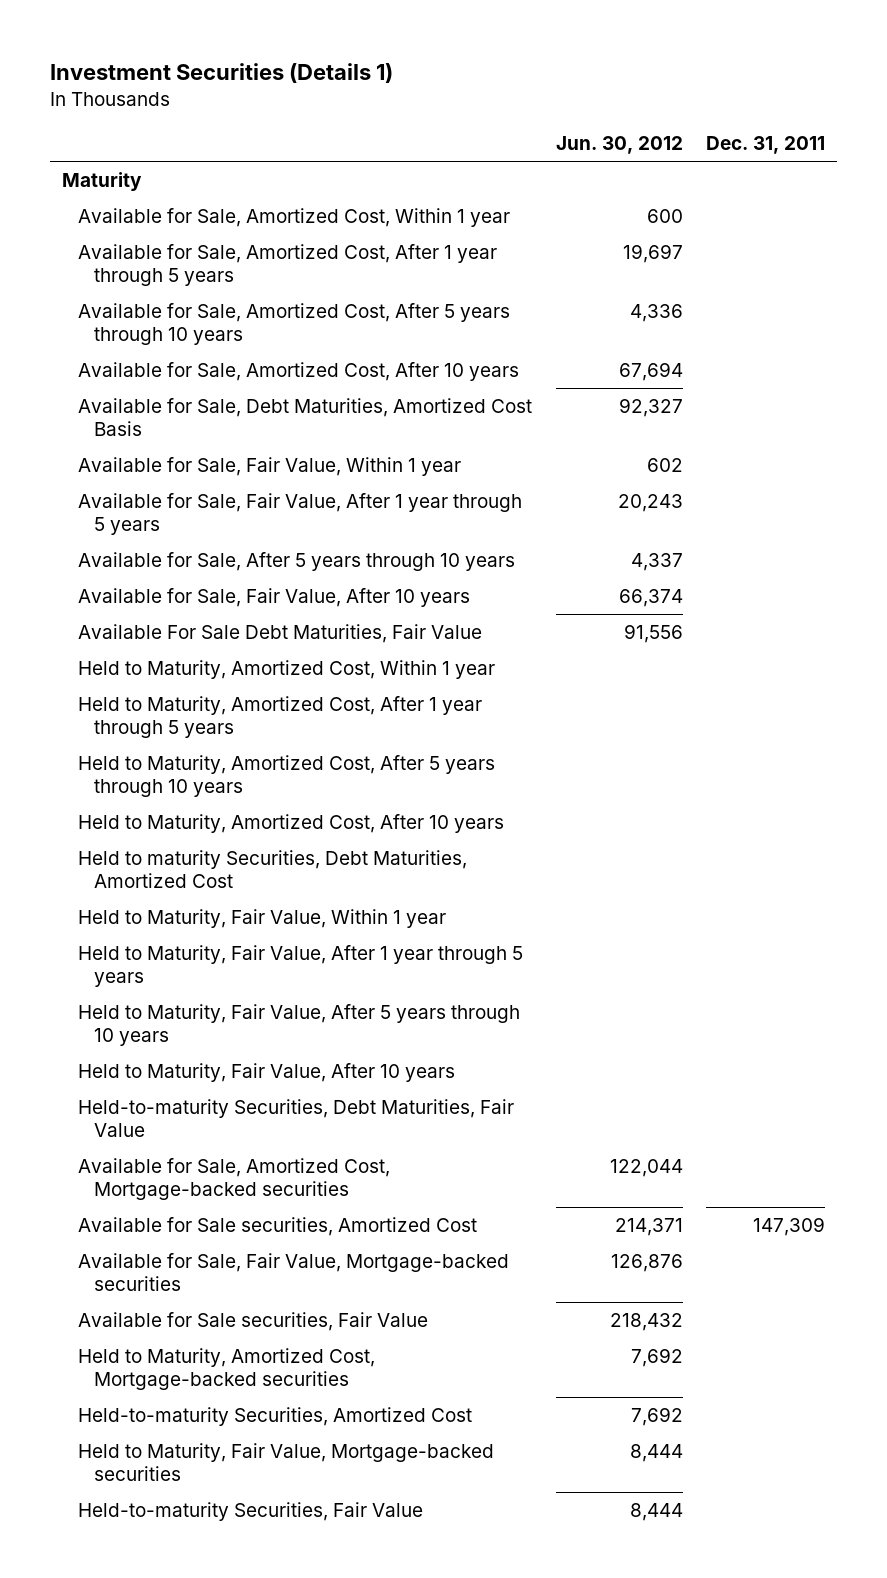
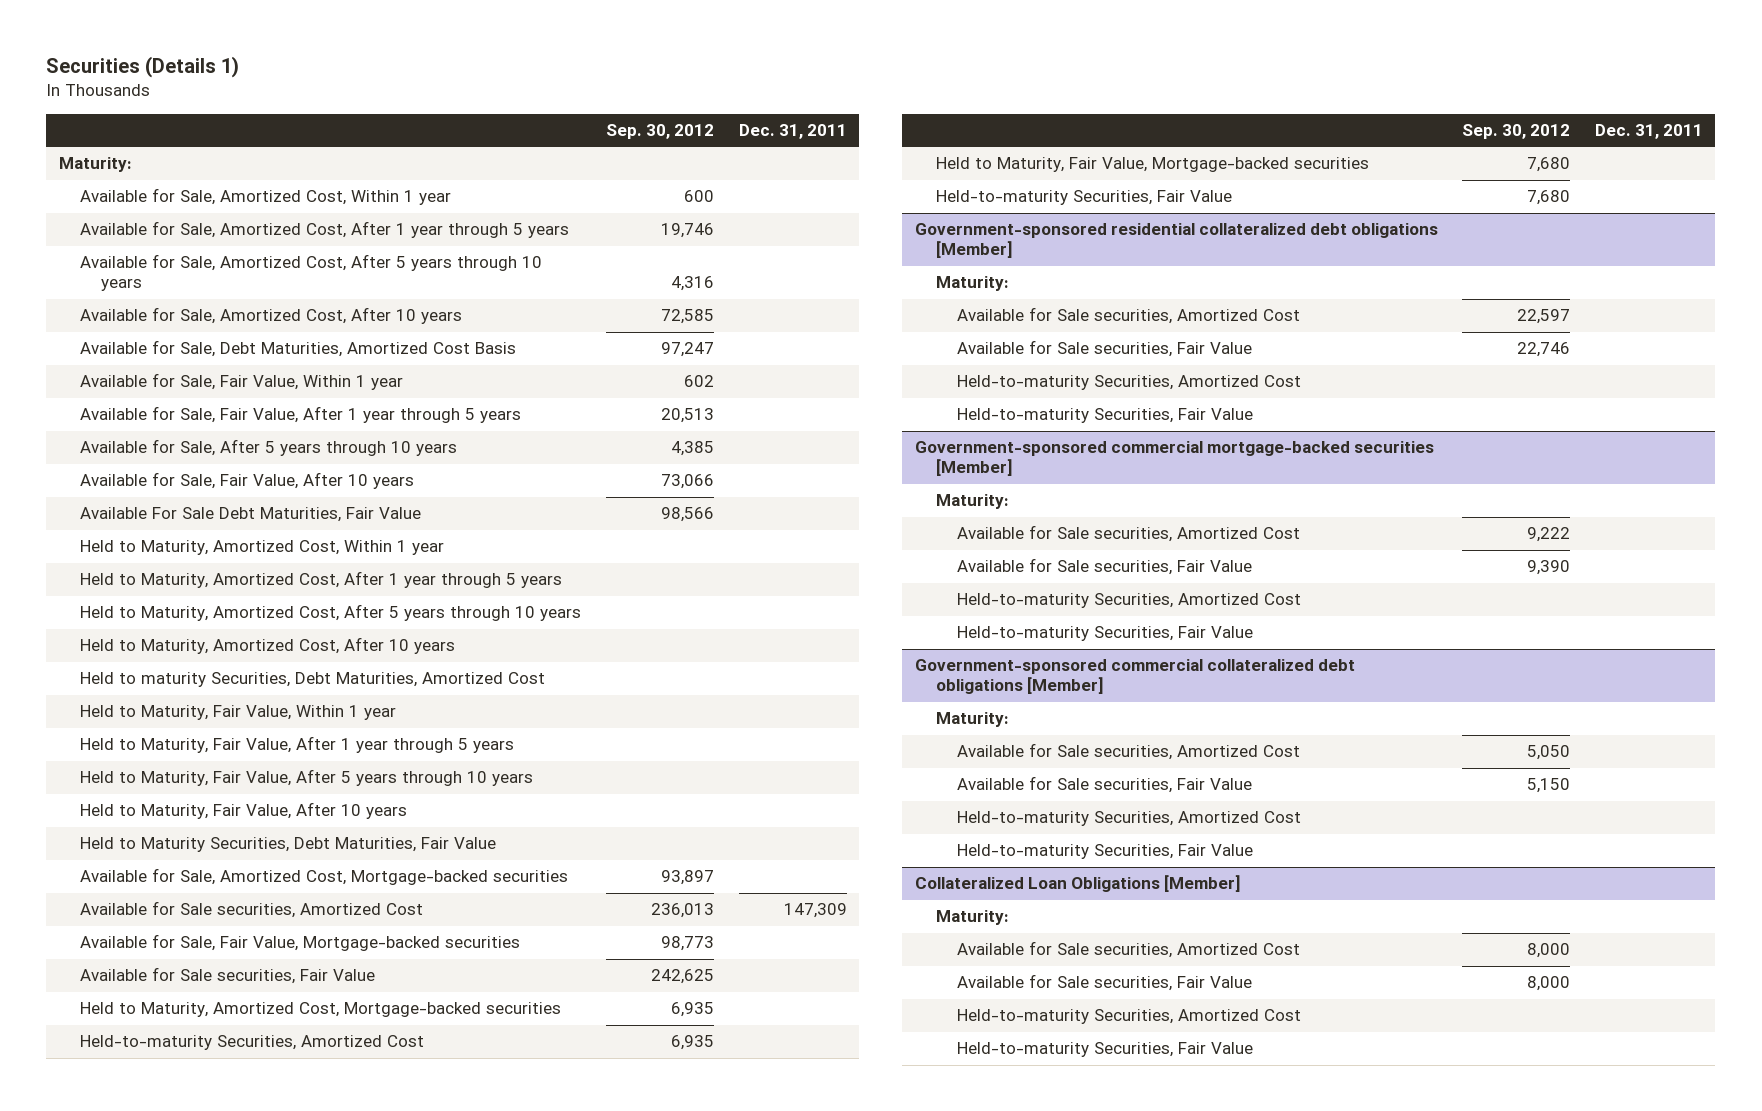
[50,62,394,83] Investment Securities (Details 1) -> [46,56,240,79] Securities (Details 1)
[555,135,683,154] Jun. 30, 2012 -> none
none -> [606,124,715,140] Sep. 30, 2012
[62,172,143,192] Maturity -> [58,157,132,173] Maturity:
[78,1099,515,1137] Held-to-maturity Securities, Debt Maturities, Fair Value -> [79,837,496,853] Held to Maturity Securities, Debt Maturities, Fair Value
none -> [914,223,1438,259] Government-sponsored residential collateralized debt obligations [Member]
none -> [935,276,1009,292] Maturity:
none -> [957,307,1301,325] Available for Sale securities, Amortized Cost
none -> [957,340,1253,358] Available for Sale securities, Fair Value
none -> [957,375,1302,391] Held-to-maturity Securities, Amortized Cost
none -> [957,408,1254,424] Held-to-maturity Securities, Fair Value
none -> [914,441,1434,477] Government-sponsored commercial mortgage-backed securities [Member]
none -> [935,494,1009,510] Maturity:
none -> [957,525,1301,543] Available for Sale securities, Amortized Cost
none -> [957,558,1253,576] Available for Sale securities, Fair Value
none -> [957,593,1302,609] Held-to-maturity Securities, Amortized Cost
none -> [957,626,1254,642] Held-to-maturity Securities, Fair Value
none -> [914,659,1355,695] Government-sponsored commercial collateralized debt obligations [Member]
none -> [935,712,1009,728] Maturity:
none -> [957,743,1301,761] Available for Sale securities, Amortized Cost
none -> [957,776,1253,794] Available for Sale securities, Fair Value
none -> [957,811,1302,827] Held-to-maturity Securities, Amortized Cost
none -> [957,844,1254,860] Held-to-maturity Securities, Fair Value
none -> [914,875,1241,893] Collateralized Loan Obligations [Member]
none -> [935,910,1009,926] Maturity:
none -> [957,941,1301,959] Available for Sale securities, Amortized Cost
none -> [957,974,1253,992] Available for Sale securities, Fair Value
none -> [957,1009,1302,1025] Held-to-maturity Securities, Amortized Cost
none -> [957,1042,1254,1058] Held-to-maturity Securities, Fair Value

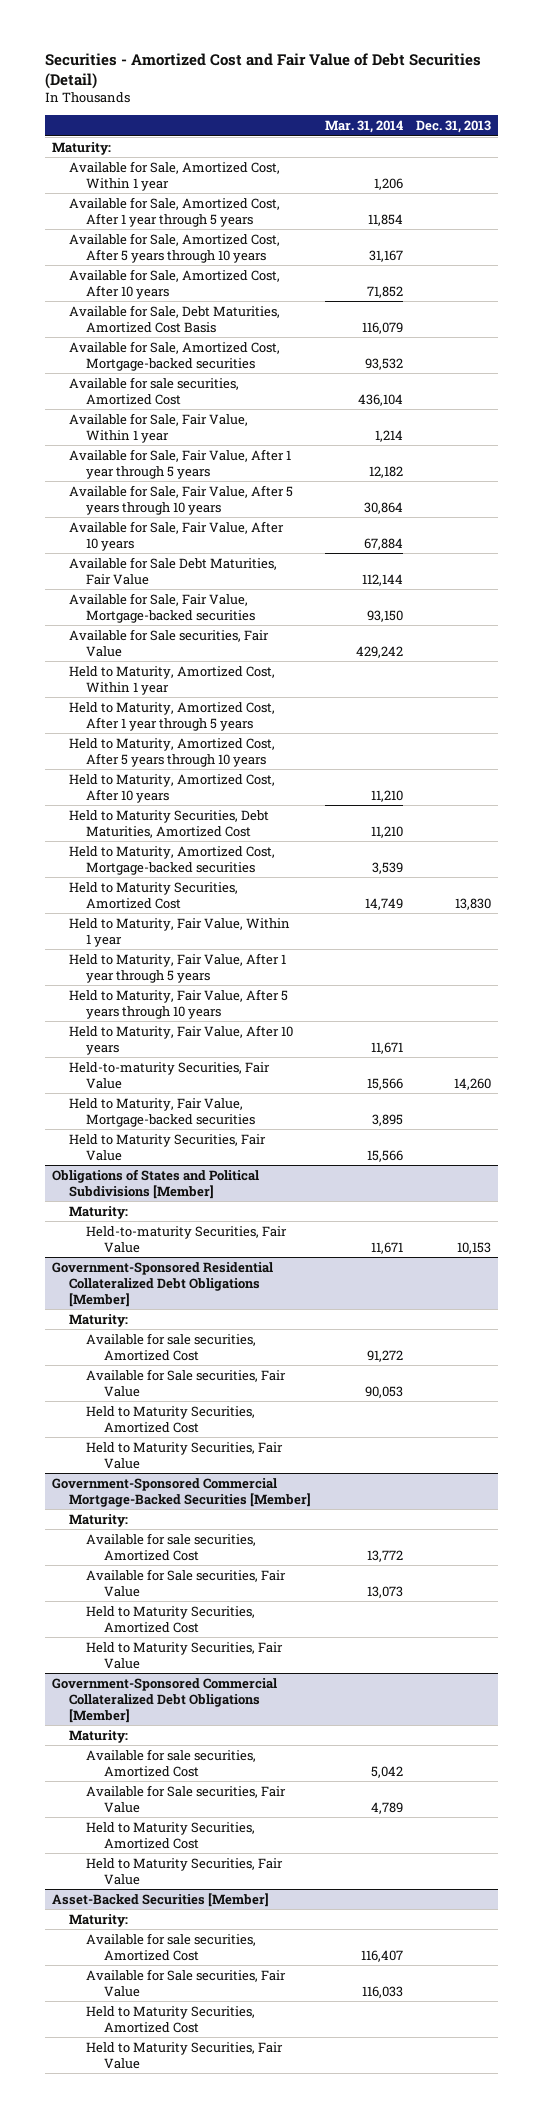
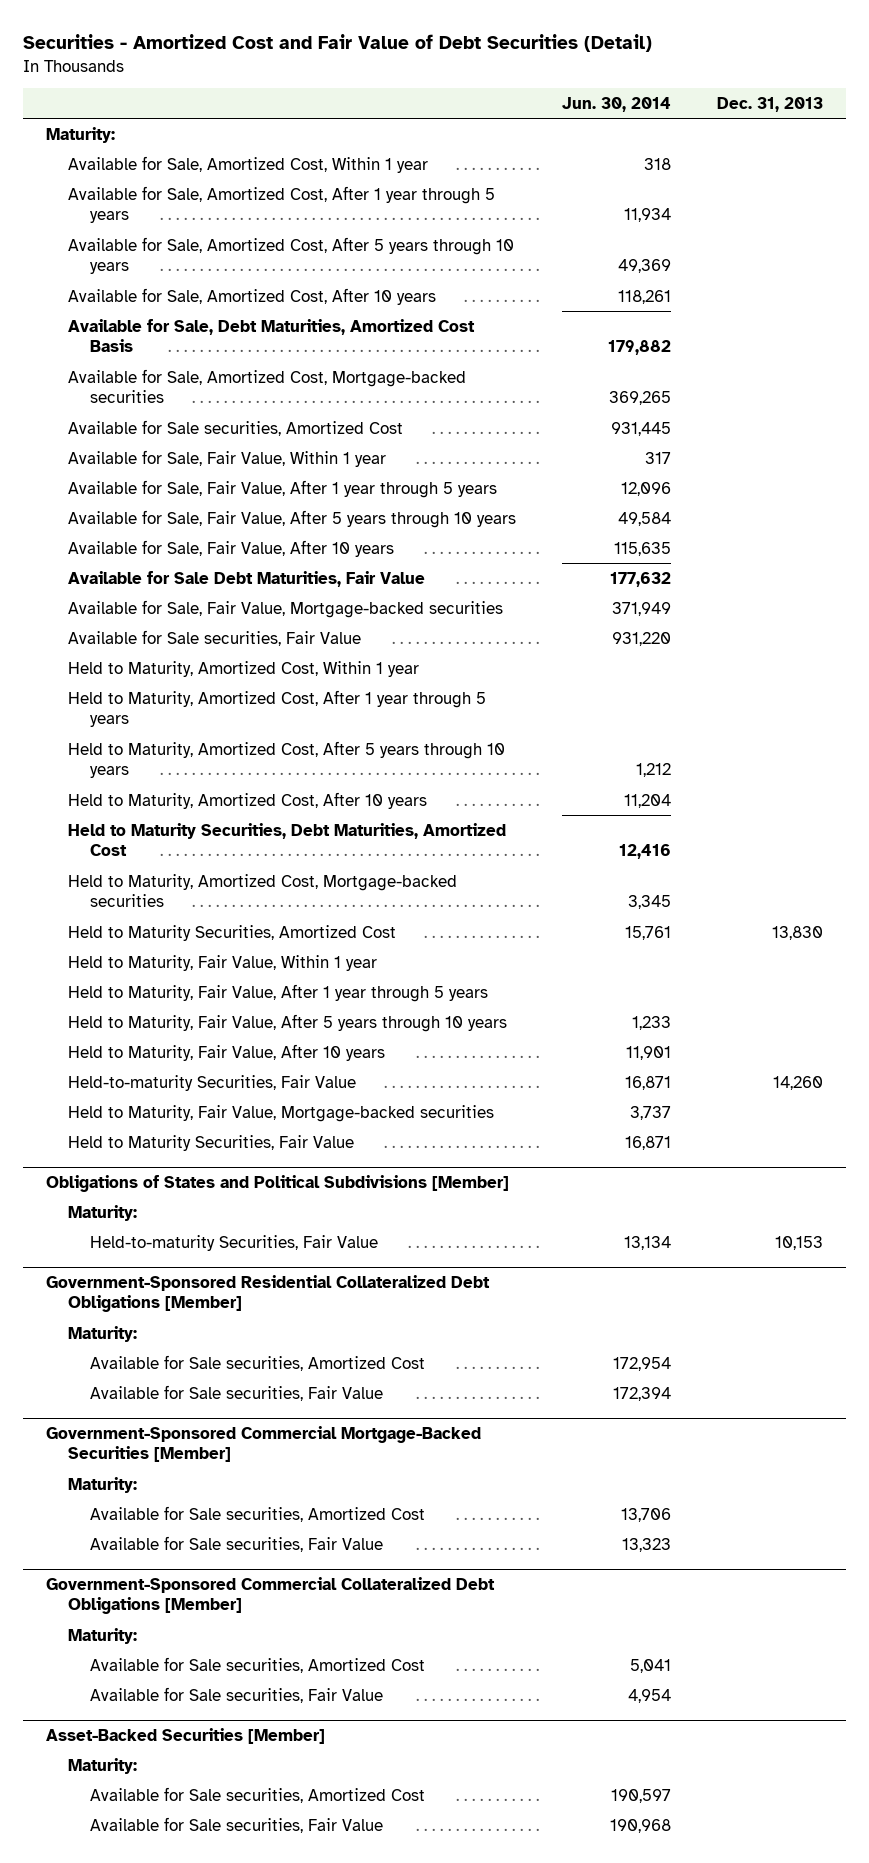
[324,120,403,134] Mar. 31, 2014 -> none
none -> [561,97,671,113] Jun. 30, 2014
[69,376,240,405] Available for sale securities, Amortized Cost -> [68,419,404,436] Available for Sale securities, Amortized Cost
[86,1332,257,1361] Available for sale securities, Amortized Cost -> [90,1354,426,1371] Available for Sale securities, Amortized Cost
[86,1405,256,1433] Held to Maturity Securities, Amortized Cost -> none
[86,1441,284,1469] Held to Maturity Securities, Fair Value -> none
[86,1532,257,1561] Available for sale securities, Amortized Cost -> [90,1505,426,1522] Available for Sale securities, Amortized Cost
[86,1605,256,1633] Held to Maturity Securities, Amortized Cost -> none
[86,1641,284,1669] Held to Maturity Securities, Fair Value -> none
[86,1748,257,1777] Available for sale securities, Amortized Cost -> [90,1656,426,1673] Available for Sale securities, Amortized Cost
[86,1821,256,1849] Held to Maturity Securities, Amortized Cost -> none
[86,1857,284,1885] Held to Maturity Securities, Fair Value -> none
[86,1932,257,1961] Available for sale securities, Amortized Cost -> [90,1786,426,1803] Available for Sale securities, Amortized Cost
[86,2005,256,2033] Held to Maturity Securities, Amortized Cost -> none
[86,2041,284,2069] Held to Maturity Securities, Fair Value -> none

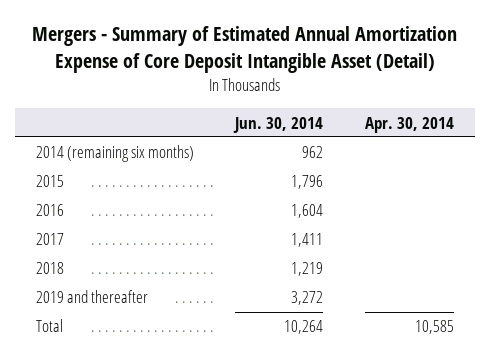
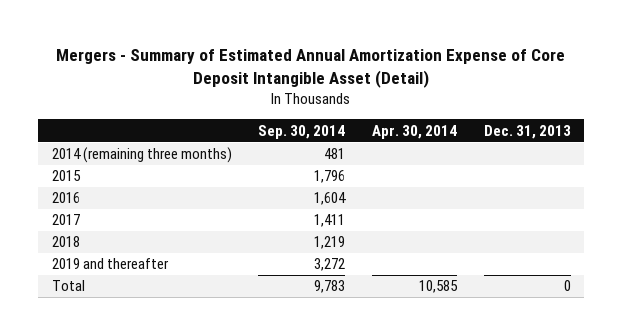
[233,116,324,133] Jun. 30, 2014 -> none
none -> [258,124,346,139] Sep. 30, 2014
none -> [483,124,571,139] Dec. 31, 2013
[35,145,194,163] 2014 (remaining six months) -> [51,147,232,164] 2014 (remaining three months)

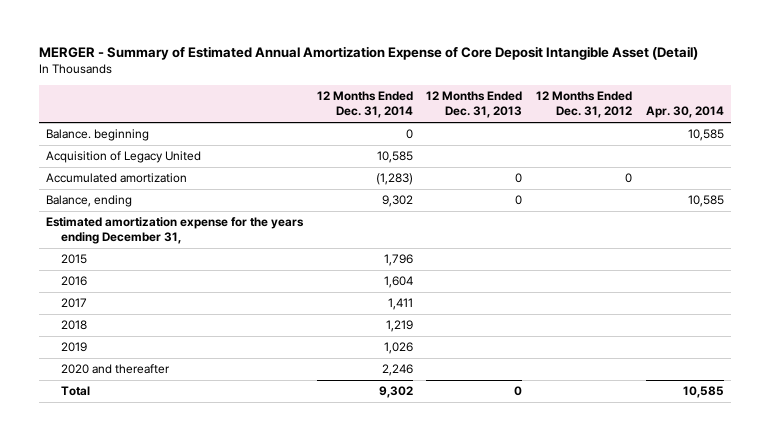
[56,49,566,89] Mergers - Summary of Estimated Annual Amortization Expense of Core Deposit Intangible Asset (Detail) -> [39,46,699,61] MERGER - Summary of Estimated Annual Amortization Expense of Core Deposit Intangible Asset (Detail)
[258,124,346,139] Sep. 30, 2014 -> none
[483,124,571,139] Dec. 31, 2013 -> none
none -> [316,91,413,119] 12 Months Ended Dec. 31, 2014
none -> [426,91,523,119] 12 Months Ended Dec. 31, 2013
none -> [536,91,633,119] 12 Months Ended Dec. 31, 2012
[51,147,232,164] 2014 (remaining three months) -> none
none -> [46,129,150,142] Balance. beginning
none -> [46,151,202,164] Acquisition of Legacy United
none -> [46,173,188,184] Accumulated amortization
none -> [46,195,133,208] Balance, ending
none -> [46,217,305,245] Estimated amortization expense for the years ending December 31,
none -> [61,342,88,353] 2019
[51,258,169,270] 2019 and thereafter -> [61,364,171,375] 2020 and thereafter

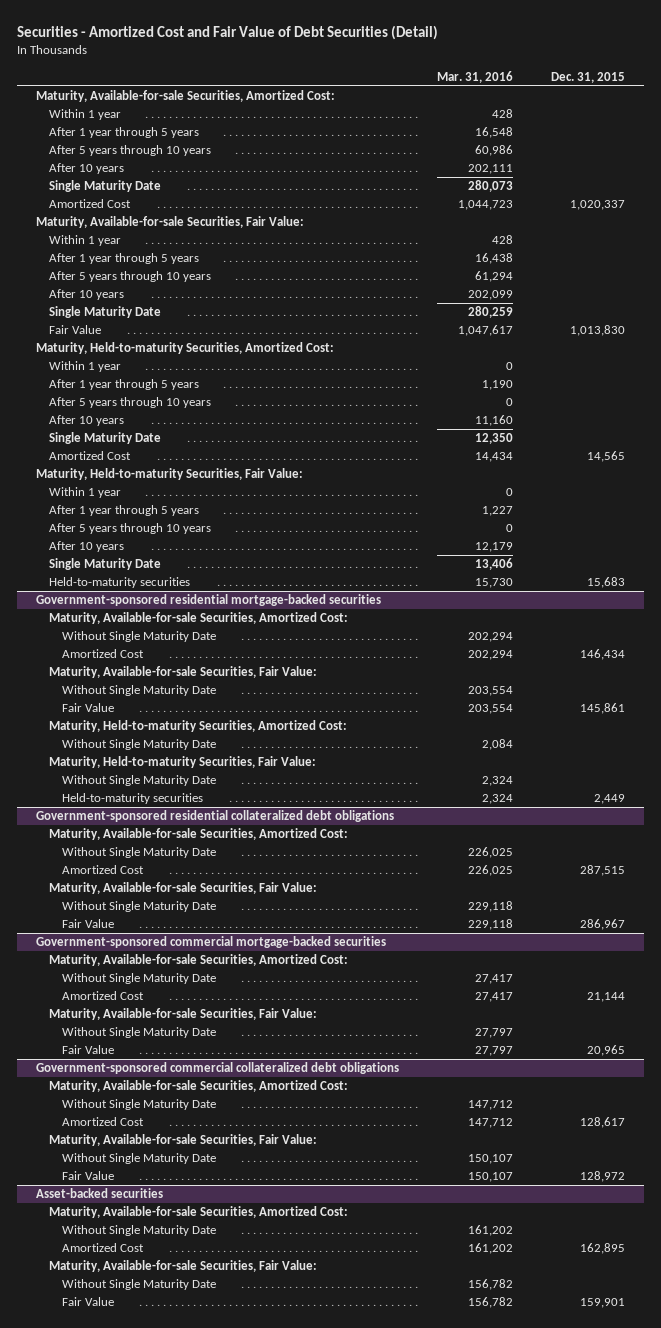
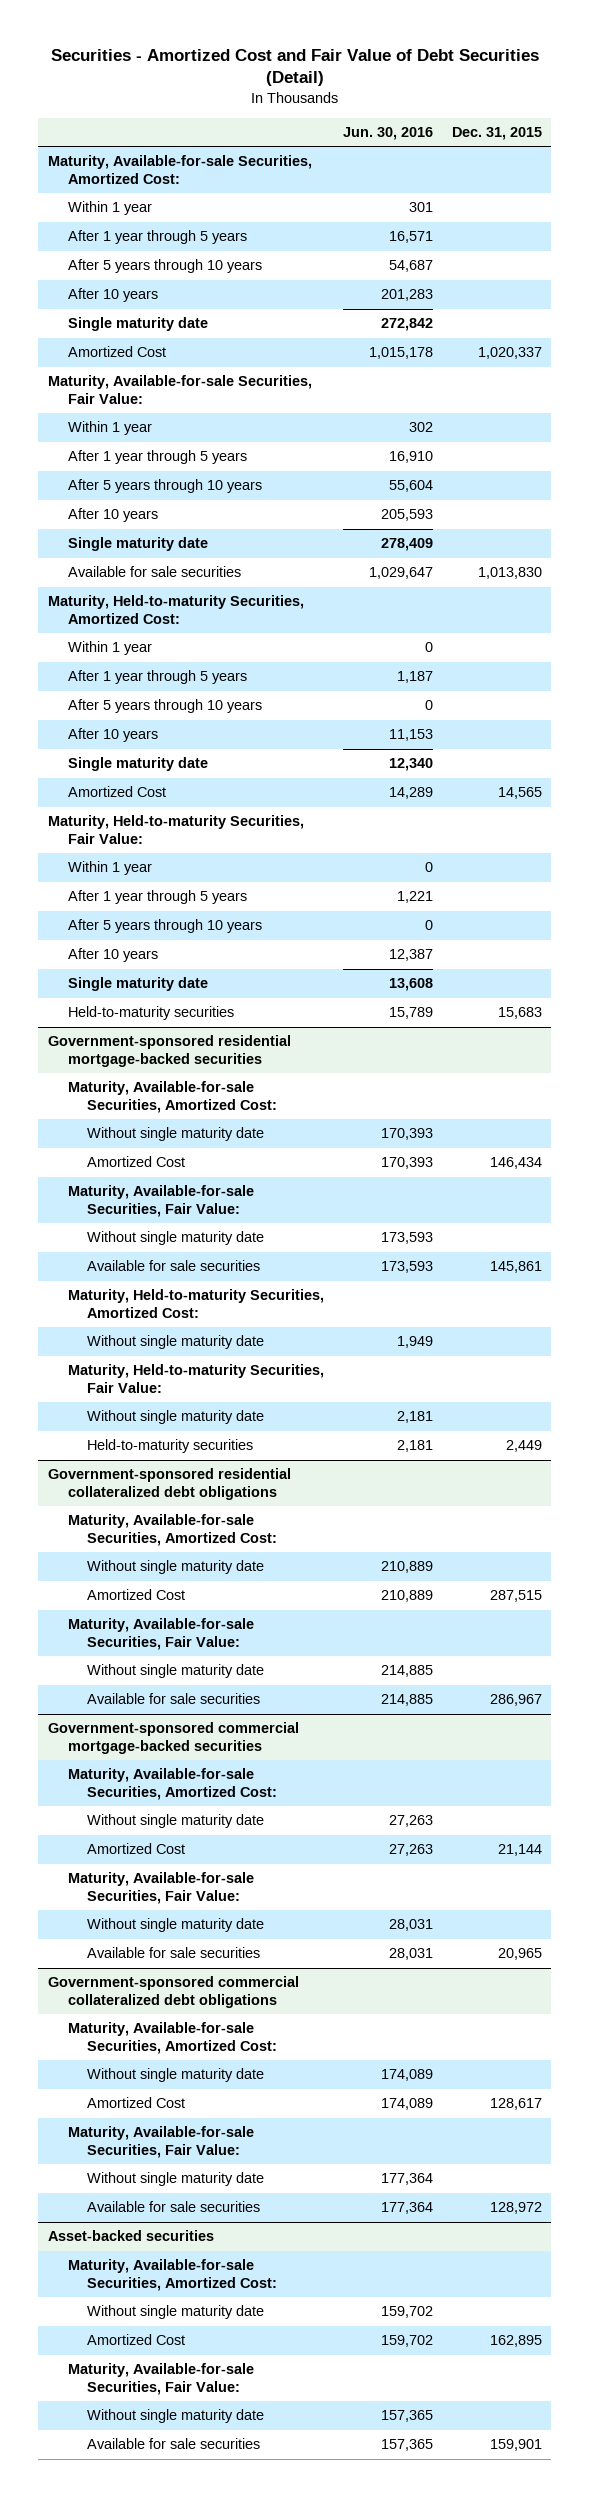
[437,70,514,83] Mar. 31, 2016 -> none
none -> [342,127,433,141] Jun. 30, 2016
[48,180,161,193] Single Maturity Date -> [67,317,208,332] Single maturity date
[48,306,161,319] Single Maturity Date -> [67,537,208,552] Single maturity date
[48,325,101,335] Fair Value -> [67,566,241,578] Available for sale securities
[48,432,161,445] Single Maturity Date -> [67,757,208,772] Single maturity date
[48,558,161,571] Single Maturity Date -> [67,977,208,992] Single maturity date
[61,631,216,643] Without Single Maturity Date -> [87,1127,265,1142] Without single maturity date
[61,685,216,697] Without Single Maturity Date -> [87,1231,265,1246] Without single maturity date
[61,703,114,713] Fair Value -> [87,1260,261,1272] Available for sale securities
[61,739,216,751] Without Single Maturity Date -> [87,1335,265,1350] Without single maturity date
[61,775,216,787] Without Single Maturity Date -> [87,1410,265,1425] Without single maturity date
[61,847,216,859] Without Single Maturity Date -> [87,1560,265,1575] Without single maturity date
[61,901,216,913] Without Single Maturity Date -> [87,1664,265,1679] Without single maturity date
[61,919,114,929] Fair Value -> [87,1693,261,1705] Available for sale securities
[61,973,216,985] Without Single Maturity Date -> [87,1814,265,1829] Without single maturity date
[61,1027,216,1039] Without Single Maturity Date -> [87,1918,265,1933] Without single maturity date
[61,1045,114,1055] Fair Value -> [87,1947,261,1959] Available for sale securities
[61,1099,216,1111] Without Single Maturity Date -> [87,2068,265,2083] Without single maturity date
[61,1153,216,1165] Without Single Maturity Date -> [87,2172,265,2187] Without single maturity date
[61,1171,114,1181] Fair Value -> [87,2201,261,2213] Available for sale securities
[61,1225,216,1237] Without Single Maturity Date -> [87,2305,265,2320] Without single maturity date
[61,1279,216,1291] Without Single Maturity Date -> [87,2409,265,2424] Without single maturity date
[61,1297,114,1307] Fair Value -> [87,2438,261,2450] Available for sale securities

